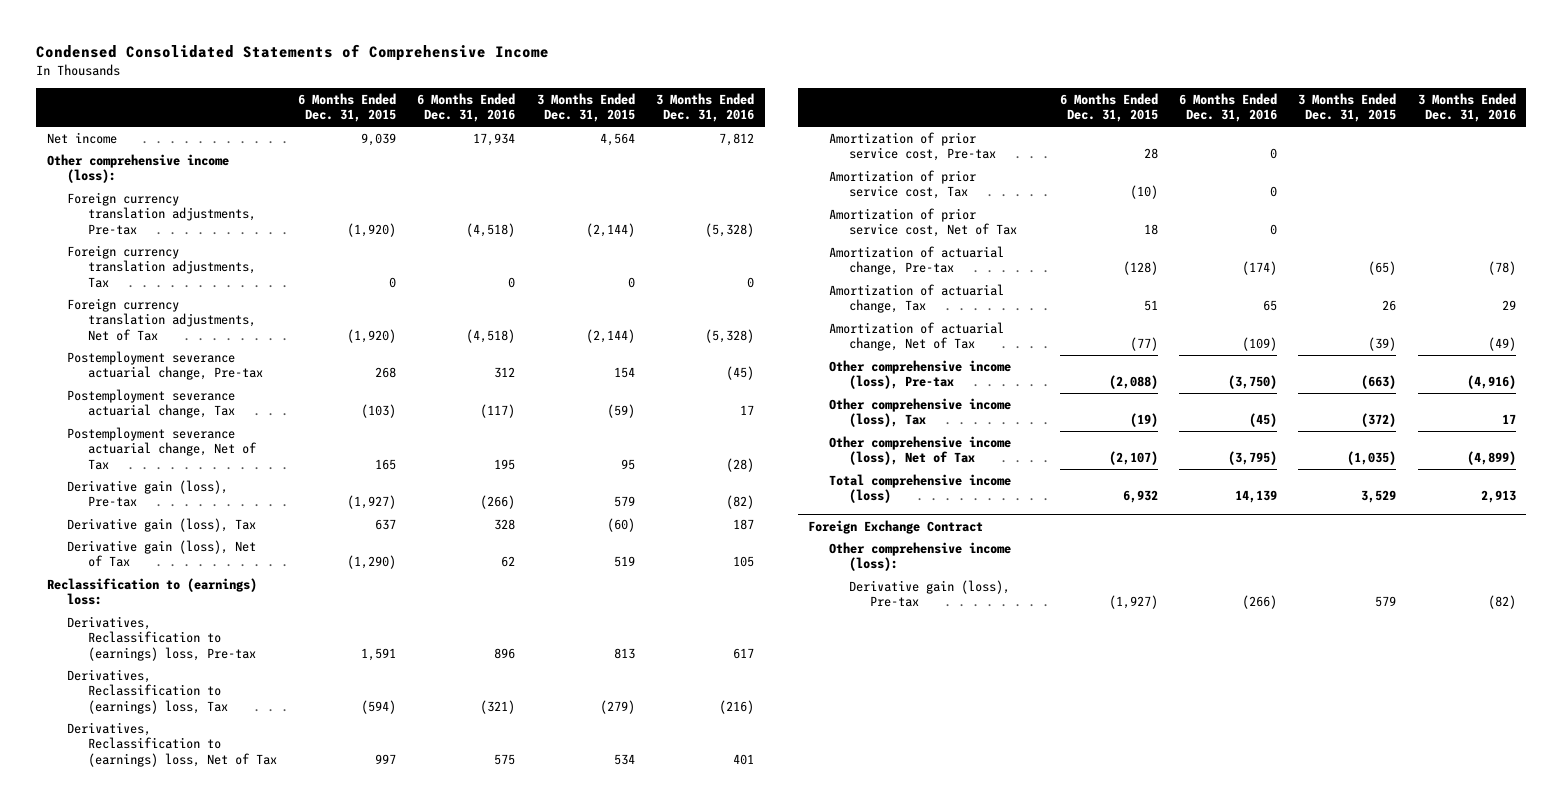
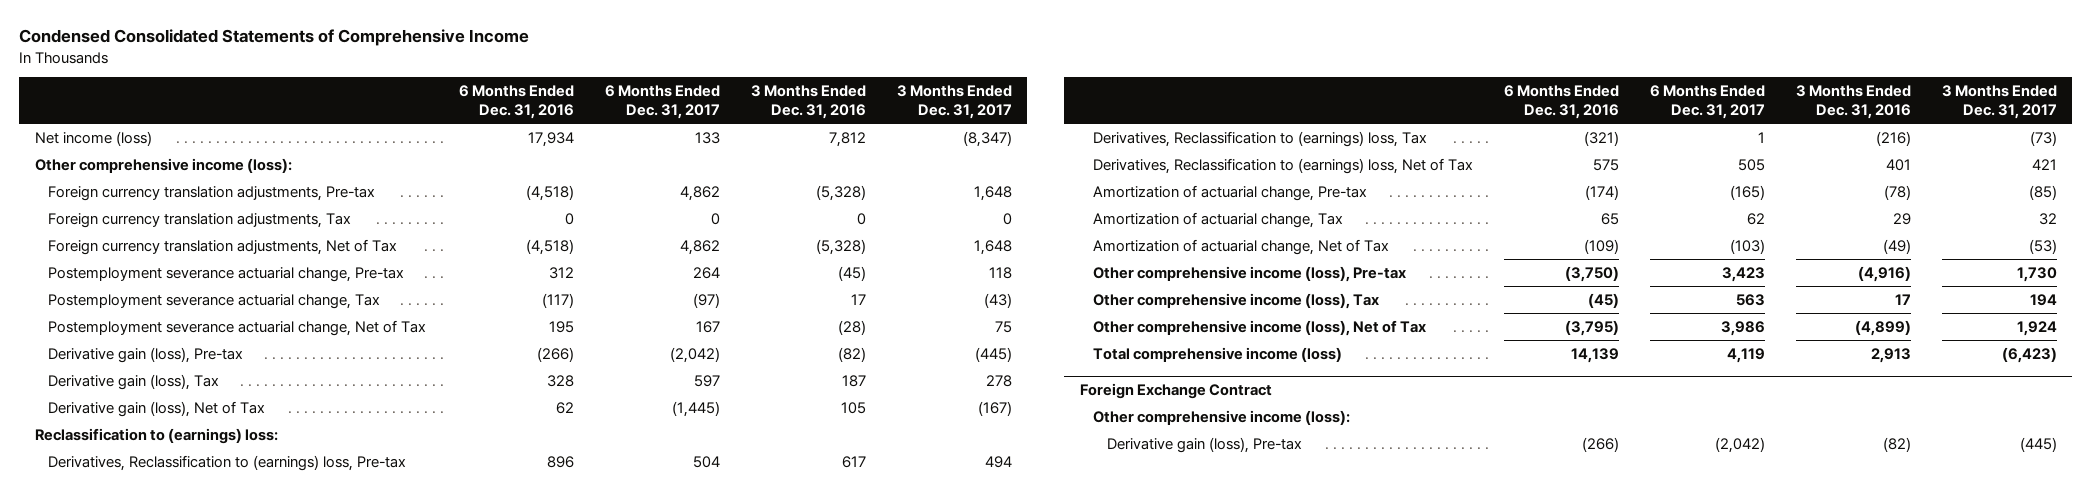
[298,92,397,123] 6 Months Ended Dec. 31, 2015 -> none
[536,92,635,123] 3 Months Ended Dec. 31, 2015 -> none
none -> [605,85,721,119] 6 Months Ended Dec. 31, 2017
none -> [896,85,1012,119] 3 Months Ended Dec. 31, 2017
[47,131,118,144] Net income -> [34,130,152,146] Net income (loss)
[828,131,997,162] Amortization of prior service cost, Pre-tax -> none
[828,169,976,200] Amortization of prior service cost, Tax -> none
[828,207,1018,238] Amortization of prior service cost, Net of Tax -> none

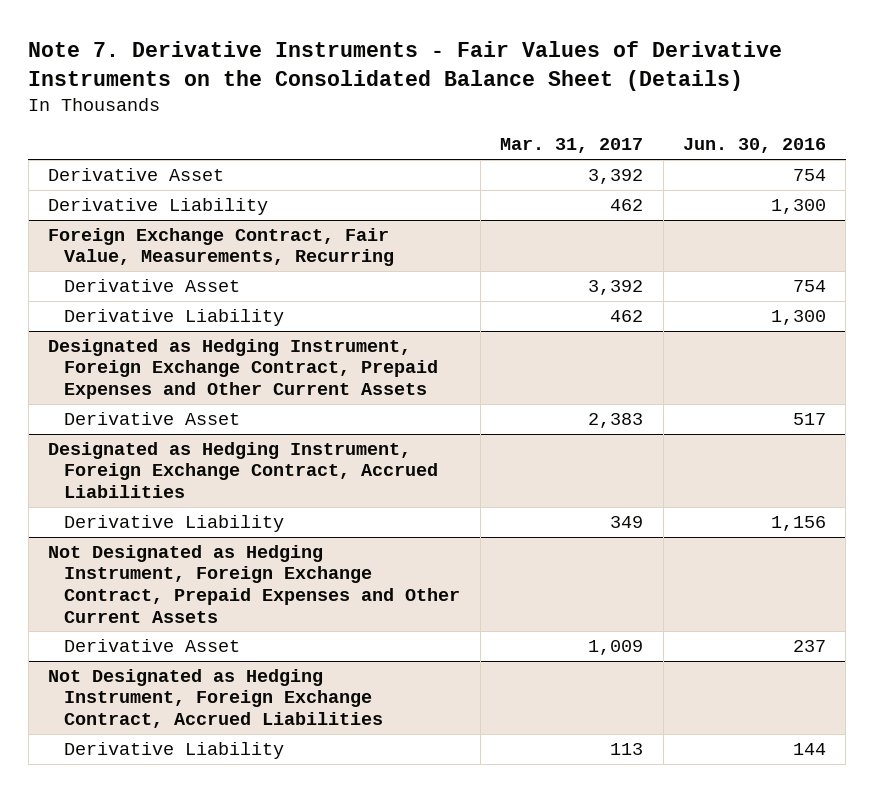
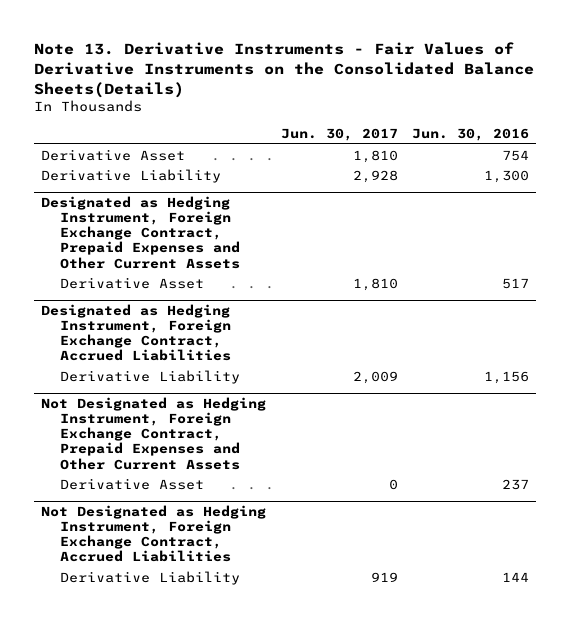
[28,41,783,92] Note 7. Derivative Instruments - Fair Values of Derivative Instruments on the Consolidated Balance Sheet (Details) -> [34,41,535,98] Note 13. Derivative Instruments - Fair Values of Derivative Instruments on the Consolidated Balance Sheets(Details)
[500,138,644,154] Mar. 31, 2017 -> none
none -> [280,128,398,142] Jun. 30, 2017
[48,227,395,267] Foreign Exchange Contract, Fair Value, Measurements, Recurring -> none
[64,278,241,292] Derivative Asset -> none
[64,308,285,326] Derivative Liability -> none

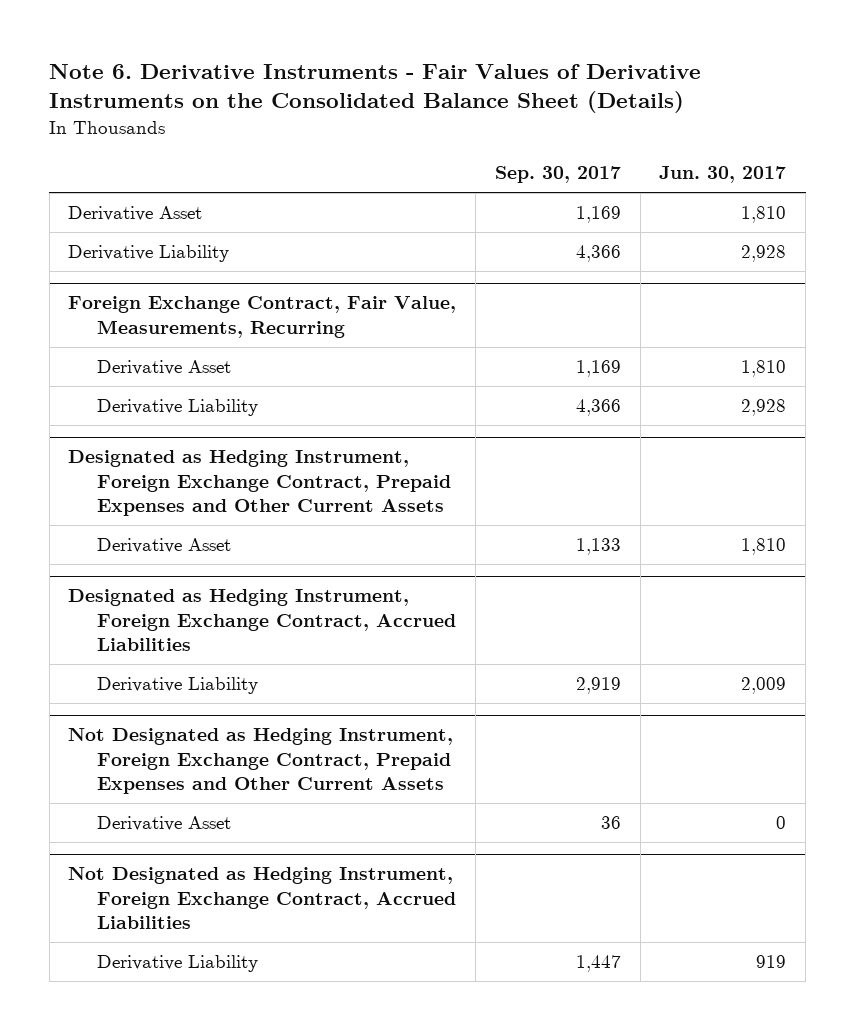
[34,41,535,98] Note 13. Derivative Instruments - Fair Values of Derivative Instruments on the Consolidated Balance Sheets(Details) -> [49,63,702,114] Note 6. Derivative Instruments - Fair Values of Derivative Instruments on the Consolidated Balance Sheet (Details)
[412,128,530,142] Jun. 30, 2016 -> none
none -> [494,166,621,184] Sep. 30, 2017
none -> [68,296,457,338] Foreign Exchange Contract, Fair Value, Measurements, Recurring
none -> [96,360,231,376] Derivative Asset
none -> [96,399,258,417] Derivative Liability

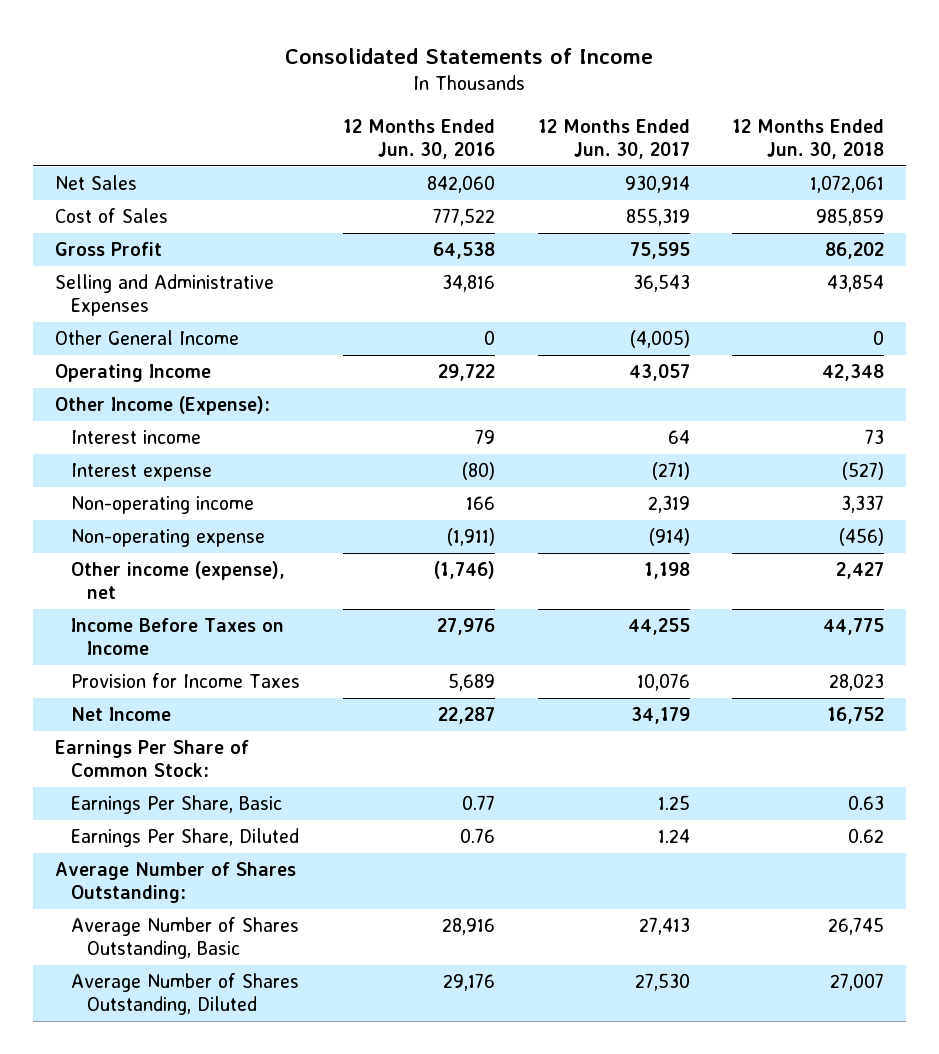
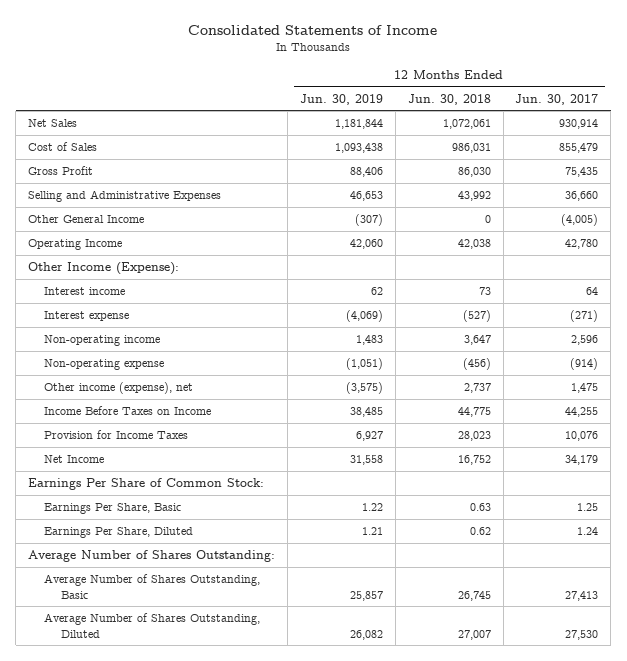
[342,118,495,160] 12 Months Ended Jun. 30, 2016 -> none
none -> [299,93,383,105] Jun. 30, 2019
[625,208,690,227] 855,319 -> [559,143,599,154] 855,479
[816,208,885,227] 985,859 -> [451,143,491,154] 986,031
[629,242,690,260] 75,595 -> [565,167,599,178] 75,435
[825,242,885,260] 86,202 -> [457,167,491,178] 86,030
[632,274,690,293] 36,543 -> [565,191,599,202] 36,660
[827,274,885,293] 43,854 -> [457,191,491,202] 43,992
[628,364,690,382] 43,057 -> [565,239,599,250] 42,780
[822,364,885,382] 42,348 -> [457,239,491,250] 42,038
[647,495,690,514] 2,319 -> [571,335,599,346] 2,596
[841,495,885,514] 3,337 -> [463,335,491,346] 3,647
[643,562,690,580] 1,198 -> [571,383,599,394] 1,475
[836,562,885,580] 2,427 -> [463,383,491,394] 2,737

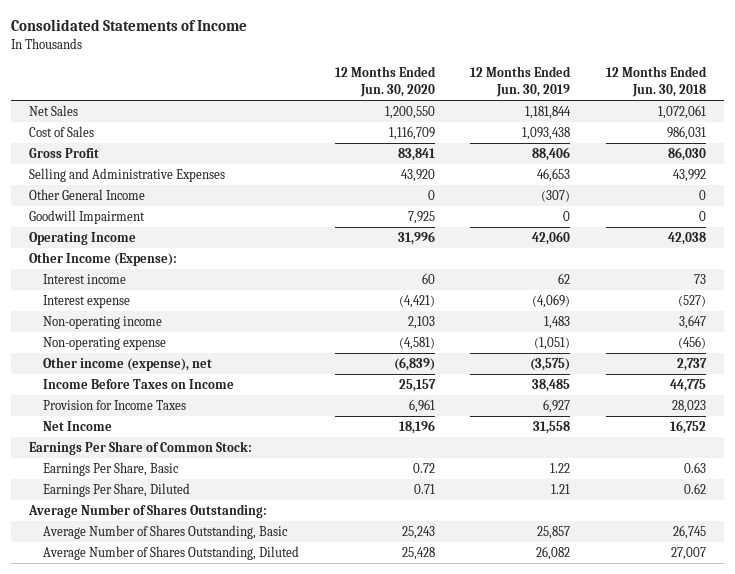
[515,93,599,105] Jun. 30, 2017 -> none
none -> [334,66,436,97] 12 Months Ended Jun. 30, 2020
none -> [28,210,145,225] Goodwill Impairment

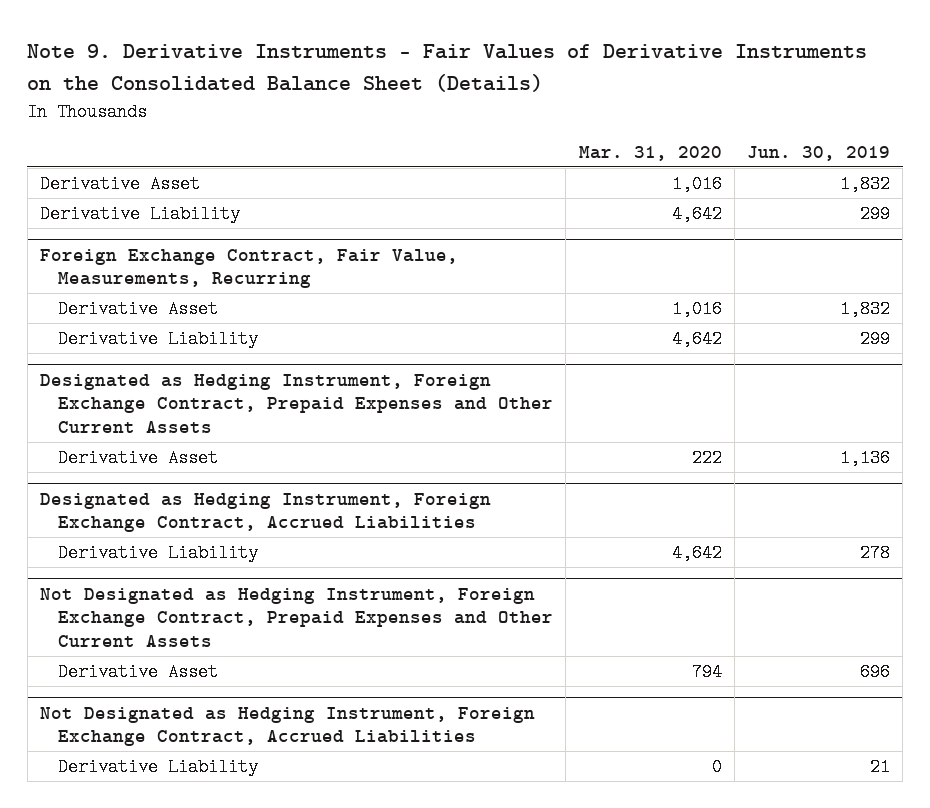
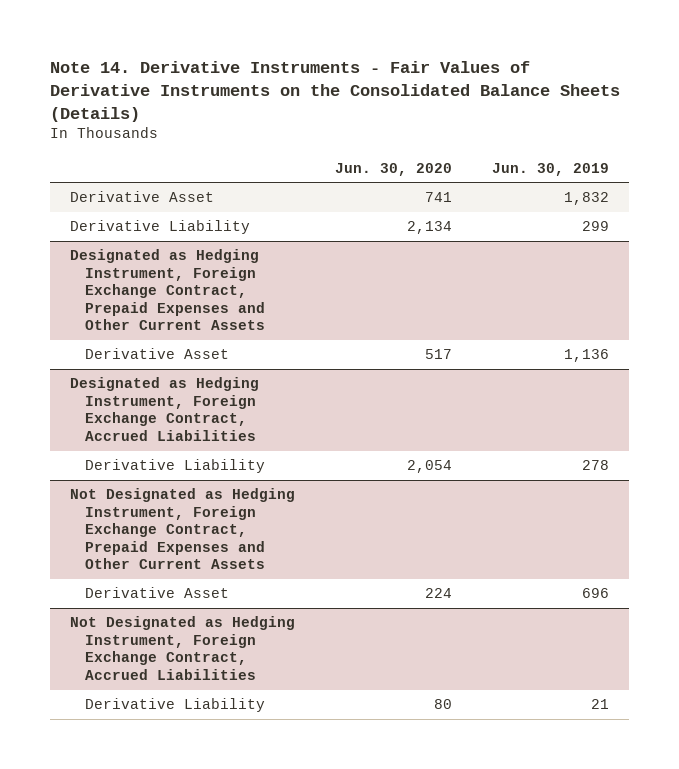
[27,44,868,92] Note 9. Derivative Instruments - Fair Values of Derivative Instruments on the Consolidated Balance Sheet (Details) -> [50,61,621,122] Note 14. Derivative Instruments - Fair Values of Derivative Instruments on the Consolidated Balance Sheets (Details)
[578,146,722,162] Mar. 31, 2020 -> none
none -> [335,162,453,176] Jun. 30, 2020
[39,248,458,289] Foreign Exchange Contract, Fair Value, Measurements, Recurring -> none
[58,300,219,319] Derivative Asset -> none
[58,330,259,349] Derivative Liability -> none

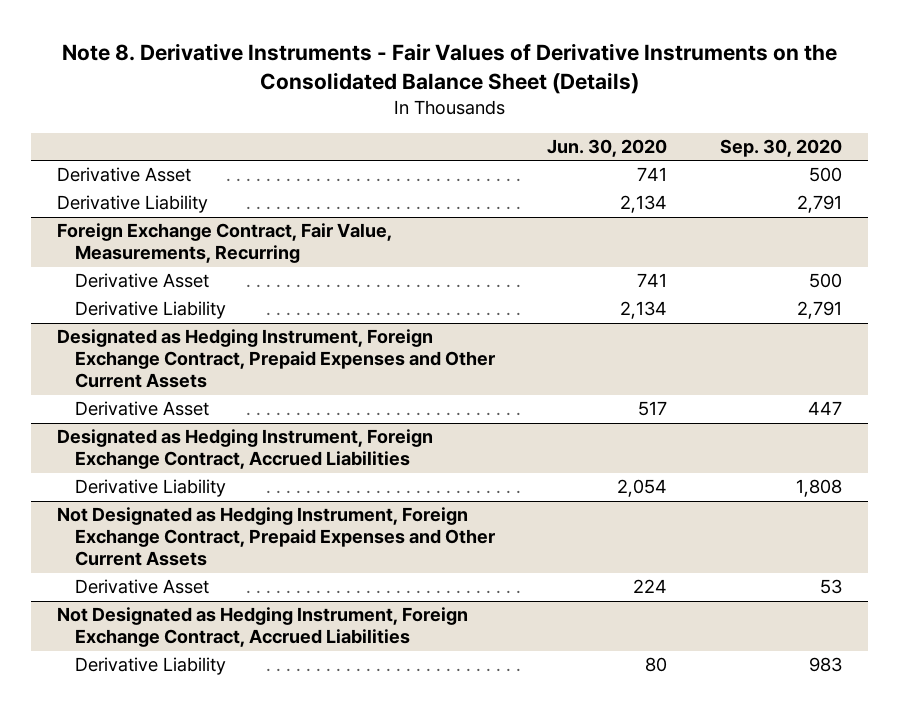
[50,61,621,122] Note 14. Derivative Instruments - Fair Values of Derivative Instruments on the Consolidated Balance Sheets (Details) -> [61,43,837,94] Note 8. Derivative Instruments - Fair Values of Derivative Instruments on the Consolidated Balance Sheet (Details)
[491,162,609,176] Jun. 30, 2019 -> none
none -> [719,139,842,158] Sep. 30, 2020
none -> [57,223,393,264] Foreign Exchange Contract, Fair Value, Measurements, Recurring
none -> [74,273,209,289] Derivative Asset
none -> [74,301,226,320] Derivative Liability

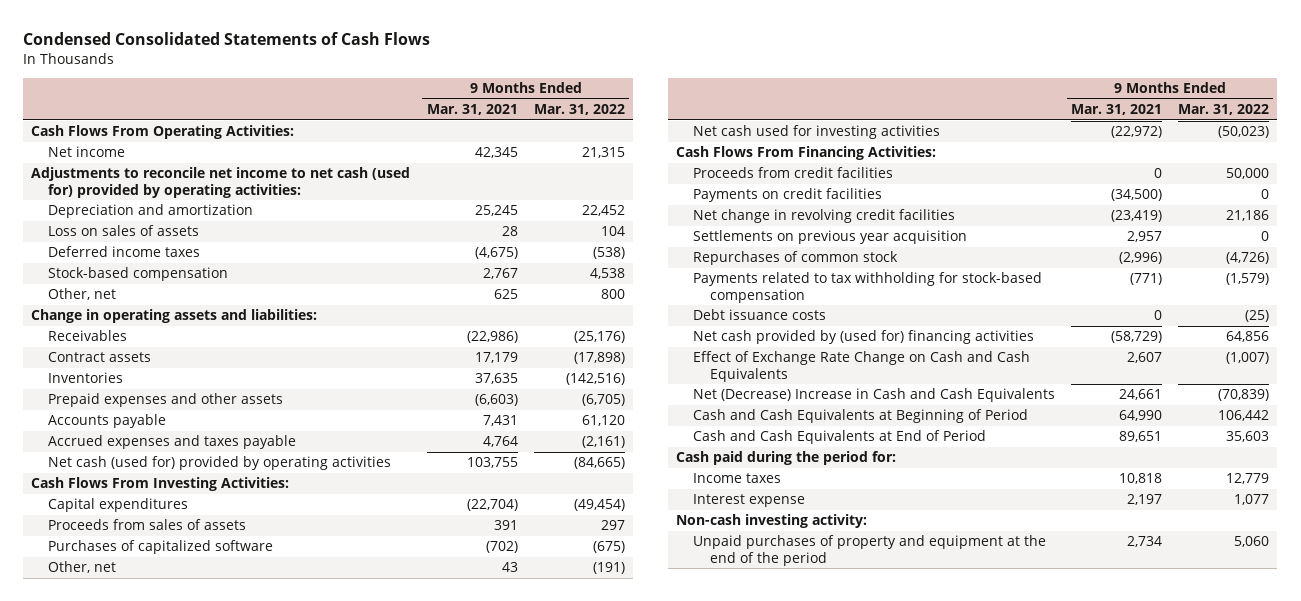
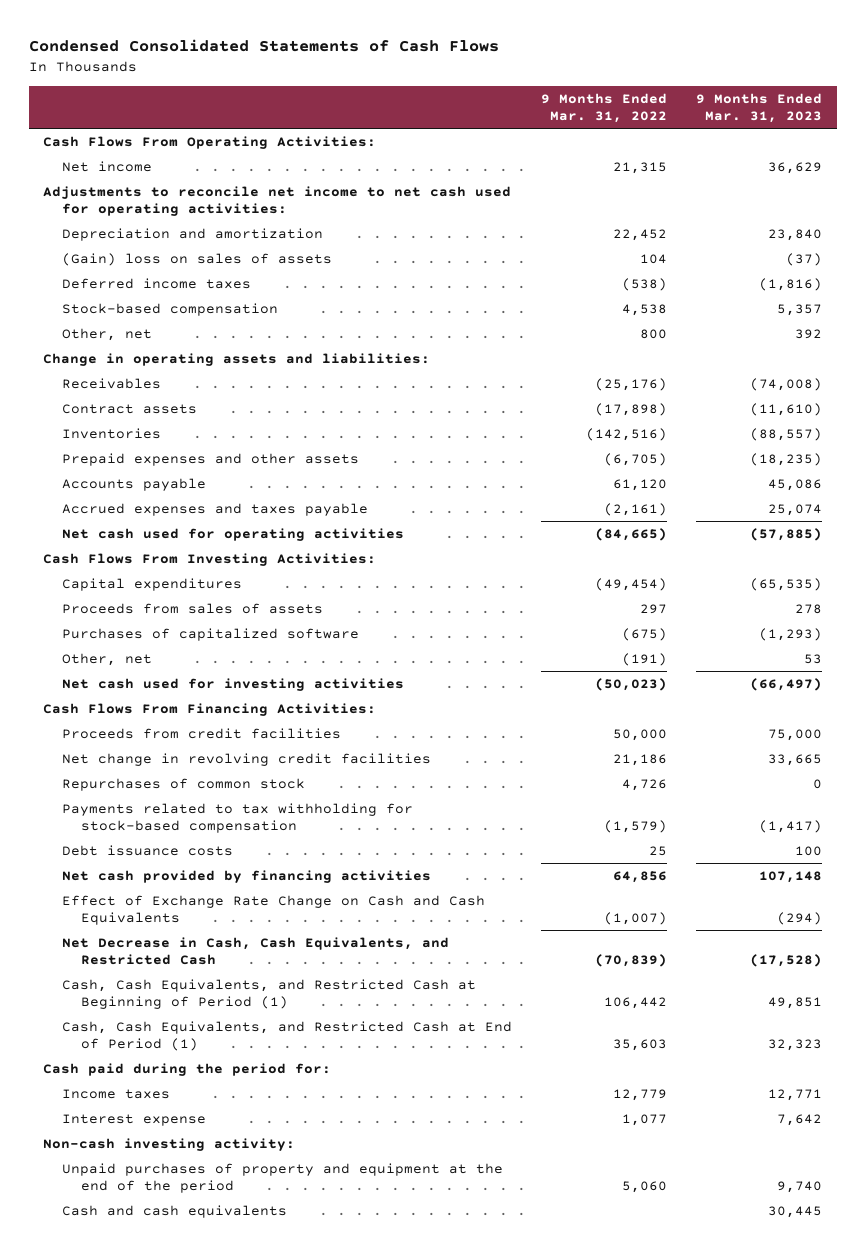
[426,104,518,116] Mar. 31, 2021 -> none
none -> [696,92,823,124] 9 Months Ended Mar. 31, 2023
[31,167,411,198] Adjustments to reconcile net income to net cash (used for) provided by operating activities: -> [43,185,512,217] Adjustments to reconcile net income to net cash used for operating activities:
[48,225,200,237] Loss on sales of assets -> [61,252,332,266] (Gain) loss on sales of assets
[48,456,392,471] Net cash (used for) provided by operating activities -> [61,527,404,541] Net cash used for operating activities
[692,188,882,203] Payments on credit facilities -> none
[692,230,967,245] Settlements on previous year acquisition -> none
[1226,252,1270,265] (4,726) -> [622,778,668,791] 4,726
[1245,310,1270,323] (25) -> [649,845,668,856] 25
[692,330,1034,345] Net cash provided by (used for) financing activities -> [61,869,431,883] Net cash provided by financing activities
[692,388,1055,403] Net (Decrease) Increase in Cash and Cash Equivalents -> [61,936,449,966] Net Decrease in Cash, Cash Equivalents, and Restricted Cash
[692,409,1028,424] Cash and Cash Equivalents at Beginning of Period -> [61,978,476,1010] Cash, Cash Equivalents, and Restricted Cash at Beginning of Period (1)
[692,430,986,445] Cash and Cash Equivalents at End of Period -> [61,1020,512,1052] Cash, Cash Equivalents, and Restricted Cash at End of Period (1)
none -> [61,1204,287,1218] Cash and cash equivalents

